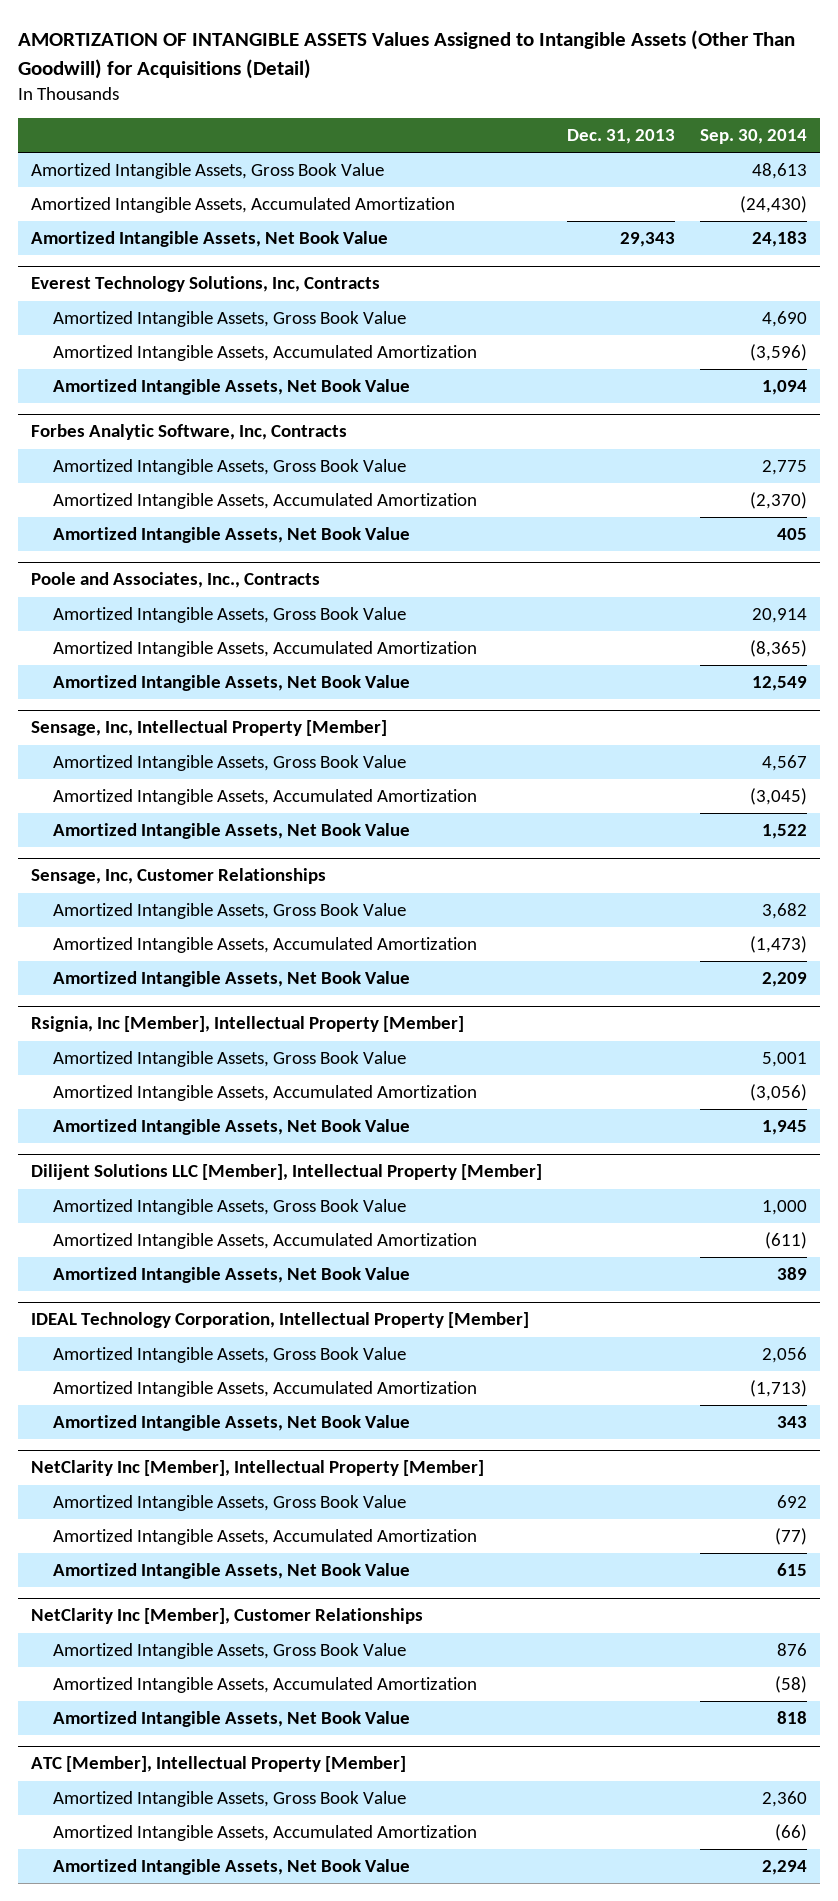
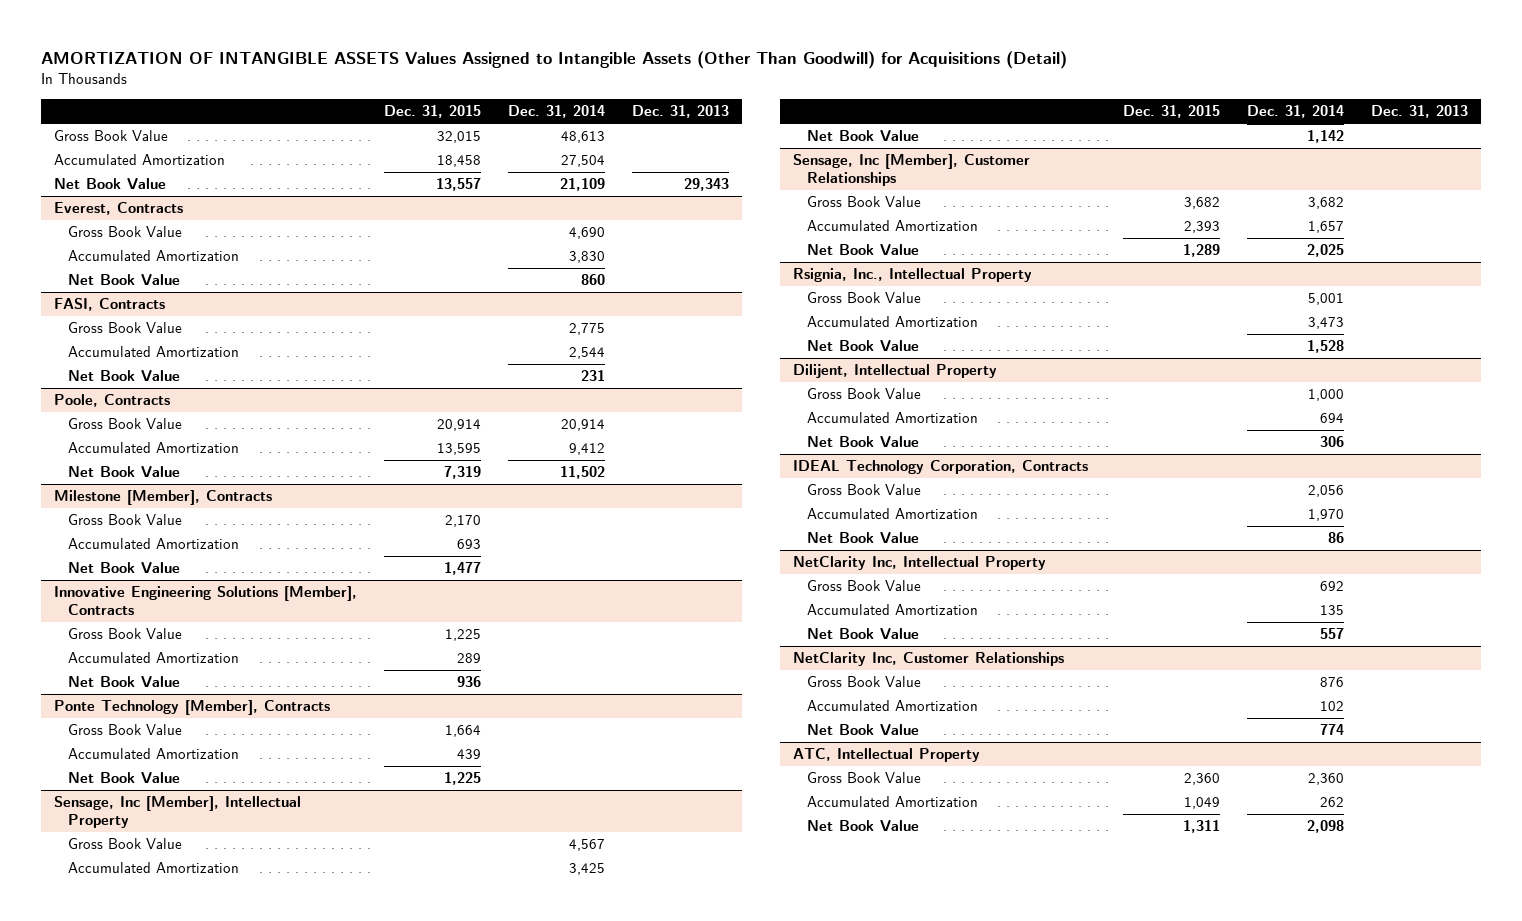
[700,129,808,145] Sep. 30, 2014 -> none
none -> [383,105,481,119] Dec. 31, 2015
none -> [507,105,605,119] Dec. 31, 2014
[30,424,347,441] Forbes Analytic Software, Inc, Contracts -> none
[52,459,406,476] Amortized Intangible Assets, Gross Book Value -> none
[52,493,477,510] Amortized Intangible Assets, Accumulated Amortization -> none
[52,527,410,544] Amortized Intangible Assets, Net Book Value -> none
[30,163,384,180] Amortized Intangible Assets, Gross Book Value -> [54,130,169,142] Gross Book Value
[30,197,455,214] Amortized Intangible Assets, Accumulated Amortization -> [54,154,226,166] Accumulated Amortization
[30,231,388,248] Amortized Intangible Assets, Net Book Value -> [54,178,167,191] Net Book Value
[30,276,380,293] Everest Technology Solutions, Inc, Contracts -> [54,202,184,216] Everest, Contracts
[52,311,406,328] Amortized Intangible Assets, Gross Book Value -> [67,226,182,238] Gross Book Value
[52,345,477,362] Amortized Intangible Assets, Accumulated Amortization -> [67,250,239,262] Accumulated Amortization
[52,379,410,396] Amortized Intangible Assets, Net Book Value -> [67,274,180,287] Net Book Value
none -> [54,298,166,312] FASI, Contracts
none -> [67,322,182,334] Gross Book Value
none -> [67,346,239,358] Accumulated Amortization
none -> [67,370,180,383] Net Book Value
[30,572,320,589] Poole and Associates, Inc., Contracts -> [54,394,171,408] Poole, Contracts
[52,607,406,624] Amortized Intangible Assets, Gross Book Value -> [67,418,182,430] Gross Book Value
[52,641,477,658] Amortized Intangible Assets, Accumulated Amortization -> [67,442,239,454] Accumulated Amortization
[52,675,410,692] Amortized Intangible Assets, Net Book Value -> [67,466,180,479] Net Book Value
none -> [54,490,273,506] Milestone [Member], Contracts
none -> [67,514,182,526] Gross Book Value
none -> [67,538,239,550] Accumulated Amortization
none -> [67,562,180,575] Net Book Value
none -> [54,586,358,616] Innovative Engineering Solutions [Member], Contracts
none -> [67,628,182,640] Gross Book Value
none -> [67,652,239,664] Accumulated Amortization
none -> [67,676,180,689] Net Book Value
none -> [54,700,331,716] Ponte Technology [Member], Contracts
none -> [67,724,182,736] Gross Book Value
none -> [67,748,239,760] Accumulated Amortization
none -> [67,772,180,785] Net Book Value
[30,720,387,737] Sensage, Inc, Intellectual Property [Member] -> [54,796,302,829] Sensage, Inc [Member], Intellectual Property
[52,755,406,772] Amortized Intangible Assets, Gross Book Value -> [67,838,182,850] Gross Book Value
[52,789,477,806] Amortized Intangible Assets, Accumulated Amortization -> [67,862,239,874] Accumulated Amortization
[52,823,410,840] Amortized Intangible Assets, Net Book Value -> [806,130,919,143] Net Book Value
[30,868,326,885] Sensage, Inc, Customer Relationships -> [793,154,1031,187] Sensage, Inc [Member], Customer Relationships
[52,903,406,920] Amortized Intangible Assets, Gross Book Value -> [806,196,921,208] Gross Book Value
[52,937,477,954] Amortized Intangible Assets, Accumulated Amortization -> [806,220,978,232] Accumulated Amortization
[52,971,410,988] Amortized Intangible Assets, Net Book Value -> [806,244,919,257] Net Book Value
[30,1016,464,1033] Rsignia, Inc [Member], Intellectual Property [Member] -> [793,268,1033,283] Rsignia, Inc., Intellectual Property
[52,1051,406,1068] Amortized Intangible Assets, Gross Book Value -> [806,292,921,304] Gross Book Value
[52,1085,477,1102] Amortized Intangible Assets, Accumulated Amortization -> [806,316,978,328] Accumulated Amortization
[52,1119,410,1136] Amortized Intangible Assets, Net Book Value -> [806,340,919,353] Net Book Value
[30,1164,542,1181] Dilijent Solutions LLC [Member], Intellectual Property [Member] -> [793,364,998,379] Dilijent, Intellectual Property
[52,1199,406,1216] Amortized Intangible Assets, Gross Book Value -> [806,388,921,400] Gross Book Value
[52,1233,477,1250] Amortized Intangible Assets, Accumulated Amortization -> [806,412,978,424] Accumulated Amortization
[52,1267,410,1284] Amortized Intangible Assets, Net Book Value -> [806,436,919,449] Net Book Value
[30,1312,529,1329] IDEAL Technology Corporation, Intellectual Property [Member] -> [793,460,1089,475] IDEAL Technology Corporation, Contracts
[52,1347,406,1364] Amortized Intangible Assets, Gross Book Value -> [806,484,921,496] Gross Book Value
[52,1381,477,1398] Amortized Intangible Assets, Accumulated Amortization -> [806,508,978,520] Accumulated Amortization
[52,1415,410,1432] Amortized Intangible Assets, Net Book Value -> [806,532,919,545] Net Book Value
[30,1460,484,1477] NetClarity Inc [Member], Intellectual Property [Member] -> [793,556,1047,571] NetClarity Inc, Intellectual Property
[52,1495,406,1512] Amortized Intangible Assets, Gross Book Value -> [806,580,921,592] Gross Book Value
[52,1529,477,1546] Amortized Intangible Assets, Accumulated Amortization -> [806,604,978,616] Accumulated Amortization
[52,1563,410,1580] Amortized Intangible Assets, Net Book Value -> [806,628,919,641] Net Book Value
[30,1608,423,1625] NetClarity Inc [Member], Customer Relationships -> [793,652,1065,667] NetClarity Inc, Customer Relationships
[52,1643,406,1660] Amortized Intangible Assets, Gross Book Value -> [806,676,921,688] Gross Book Value
[52,1677,477,1694] Amortized Intangible Assets, Accumulated Amortization -> [806,700,978,712] Accumulated Amortization
[52,1711,410,1728] Amortized Intangible Assets, Net Book Value -> [806,724,919,737] Net Book Value
[30,1756,406,1773] ATC [Member], Intellectual Property [Member] -> [793,748,981,763] ATC, Intellectual Property
[52,1791,406,1808] Amortized Intangible Assets, Gross Book Value -> [806,772,921,784] Gross Book Value
[52,1825,477,1842] Amortized Intangible Assets, Accumulated Amortization -> [806,796,978,808] Accumulated Amortization
[52,1859,410,1876] Amortized Intangible Assets, Net Book Value -> [806,820,919,833] Net Book Value

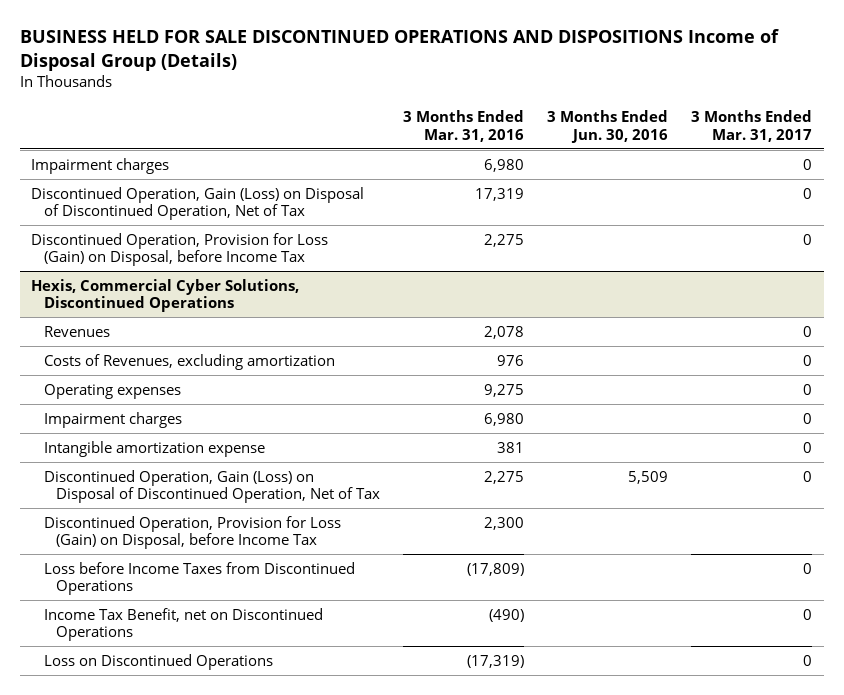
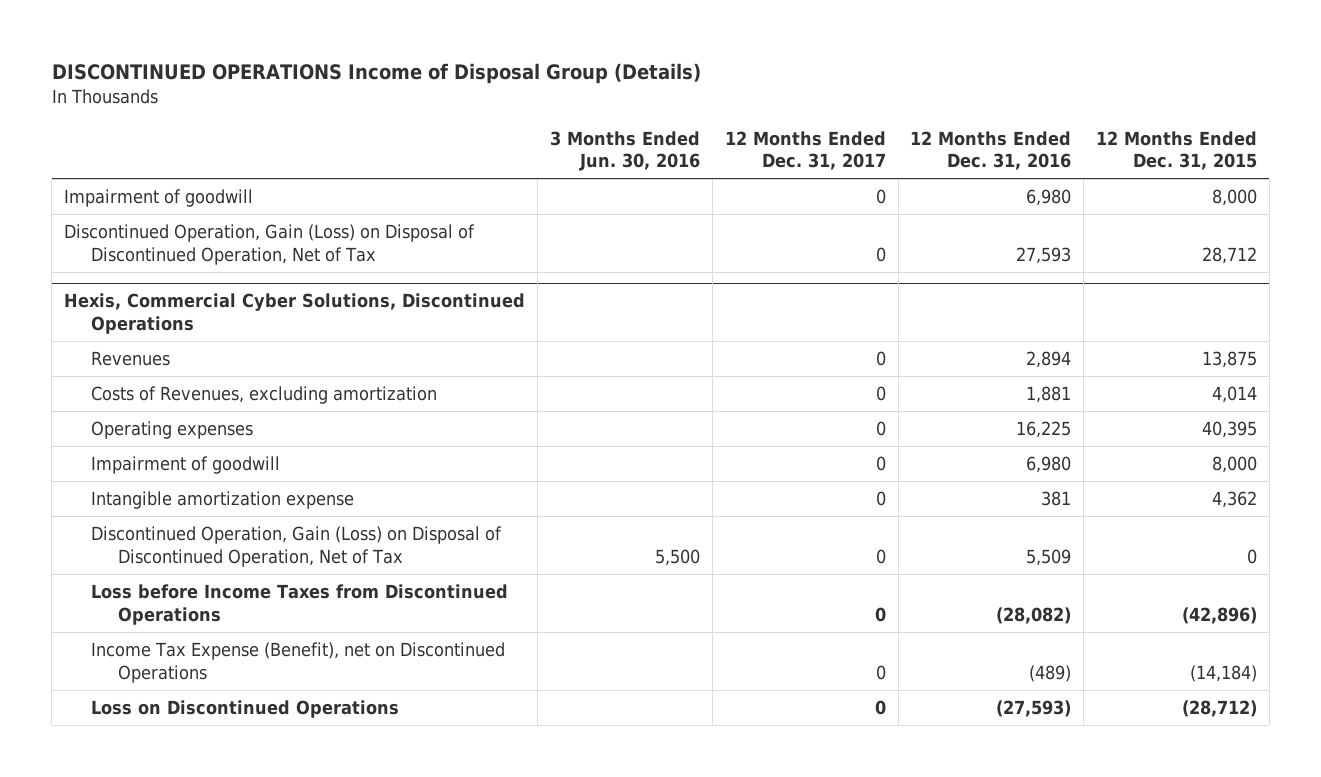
[19,29,779,71] BUSINESS HELD FOR SALE DISCONTINUED OPERATIONS AND DISPOSITIONS Income of Disposal Group (Details) -> [51,63,701,85] DISCONTINUED OPERATIONS Income of Disposal Group (Details)
[403,109,525,142] 3 Months Ended Mar. 31, 2016 -> none
[691,109,813,142] 3 Months Ended Mar. 31, 2017 -> none
none -> [724,130,886,171] 12 Months Ended Dec. 31, 2017
none -> [910,130,1072,171] 12 Months Ended Dec. 31, 2016
none -> [1096,130,1258,171] 12 Months Ended Dec. 31, 2015
[31,157,170,174] Impairment charges -> [64,189,254,208] Impairment of goodwill
[31,232,329,267] Discontinued Operation, Provision for Loss (Gain) on Disposal, before Income Tax -> none
[43,411,182,428] Impairment charges -> [91,456,281,475] Impairment of goodwill
[43,515,341,550] Discontinued Operation, Provision for Loss (Gain) on Disposal, before Income Tax -> none
[628,470,669,484] 5,509 -> [654,548,700,566] 5,500
[43,607,323,642] Income Tax Benefit, net on Discontinued Operations -> [91,642,506,683] Income Tax Expense (Benefit), net on Discontinued Operations

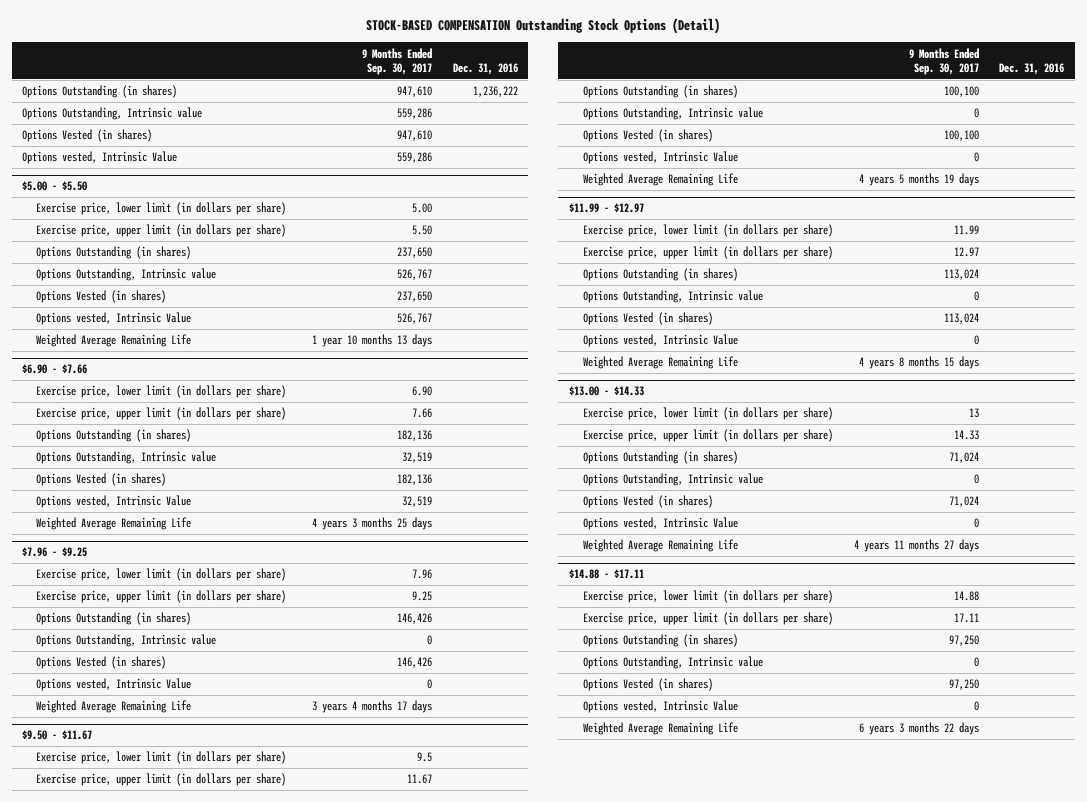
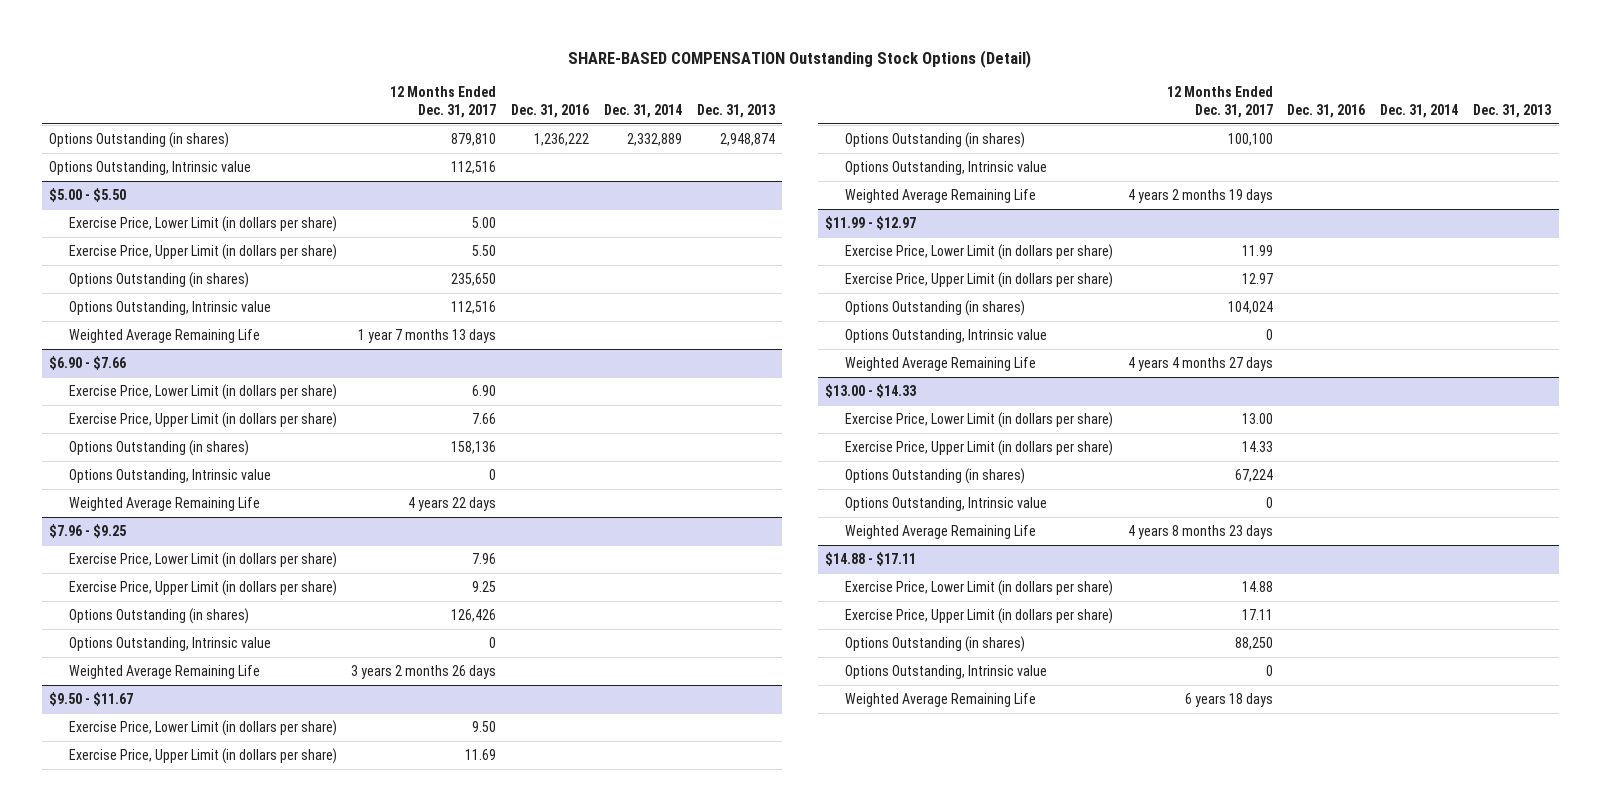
[366,18,721,35] STOCK-BASED COMPENSATION Outstanding Stock Options (Detail) -> [568,49,1032,68] SHARE-BASED COMPENSATION Outstanding Stock Options (Detail)
[362,47,433,76] 9 Months Ended Sep. 30, 2017 -> none
none -> [390,85,497,118] 12 Months Ended Dec. 31, 2017
none -> [604,103,683,118] Dec. 31, 2014
none -> [697,103,776,118] Dec. 31, 2013
[22,129,153,143] Options Vested (in shares) -> none
[22,151,178,165] Options vested, Intrinsic Value -> none
[36,202,287,216] Exercise price, lower limit (in dollars per share) -> [68,215,337,232] Exercise Price, Lower Limit (in dollars per share)
[36,224,287,238] Exercise price, upper limit (in dollars per share) -> [68,243,337,260] Exercise Price, Upper Limit (in dollars per share)
[36,290,167,304] Options Vested (in shares) -> none
[36,312,192,326] Options vested, Intrinsic Value -> none
[36,385,287,399] Exercise price, lower limit (in dollars per share) -> [68,383,337,400] Exercise Price, Lower Limit (in dollars per share)
[36,407,287,421] Exercise price, upper limit (in dollars per share) -> [68,411,337,428] Exercise Price, Upper Limit (in dollars per share)
[36,473,167,487] Options Vested (in shares) -> none
[36,495,192,509] Options vested, Intrinsic Value -> none
[36,568,287,582] Exercise price, lower limit (in dollars per share) -> [68,551,337,568] Exercise Price, Lower Limit (in dollars per share)
[36,590,287,604] Exercise price, upper limit (in dollars per share) -> [68,579,337,596] Exercise Price, Upper Limit (in dollars per share)
[36,656,167,670] Options Vested (in shares) -> none
[36,678,192,692] Options vested, Intrinsic Value -> none
[36,751,287,765] Exercise price, lower limit (in dollars per share) -> [68,719,337,736] Exercise Price, Lower Limit (in dollars per share)
[36,773,287,787] Exercise price, upper limit (in dollars per share) -> [68,747,337,764] Exercise Price, Upper Limit (in dollars per share)
[582,129,713,143] Options Vested (in shares) -> none
[582,151,738,165] Options vested, Intrinsic Value -> none
[582,224,833,238] Exercise price, lower limit (in dollars per share) -> [844,243,1113,260] Exercise Price, Lower Limit (in dollars per share)
[582,246,833,260] Exercise price, upper limit (in dollars per share) -> [844,271,1113,288] Exercise Price, Upper Limit (in dollars per share)
[582,312,713,326] Options Vested (in shares) -> none
[582,334,738,348] Options vested, Intrinsic Value -> none
[582,407,833,421] Exercise price, lower limit (in dollars per share) -> [844,411,1113,428] Exercise Price, Lower Limit (in dollars per share)
[582,429,833,443] Exercise price, upper limit (in dollars per share) -> [844,439,1113,456] Exercise Price, Upper Limit (in dollars per share)
[582,495,713,509] Options Vested (in shares) -> none
[582,517,738,531] Options vested, Intrinsic Value -> none
[582,590,833,604] Exercise price, lower limit (in dollars per share) -> [844,579,1113,596] Exercise Price, Lower Limit (in dollars per share)
[582,612,833,626] Exercise price, upper limit (in dollars per share) -> [844,607,1113,624] Exercise Price, Upper Limit (in dollars per share)
[582,678,713,692] Options Vested (in shares) -> none
[582,700,738,714] Options vested, Intrinsic Value -> none

